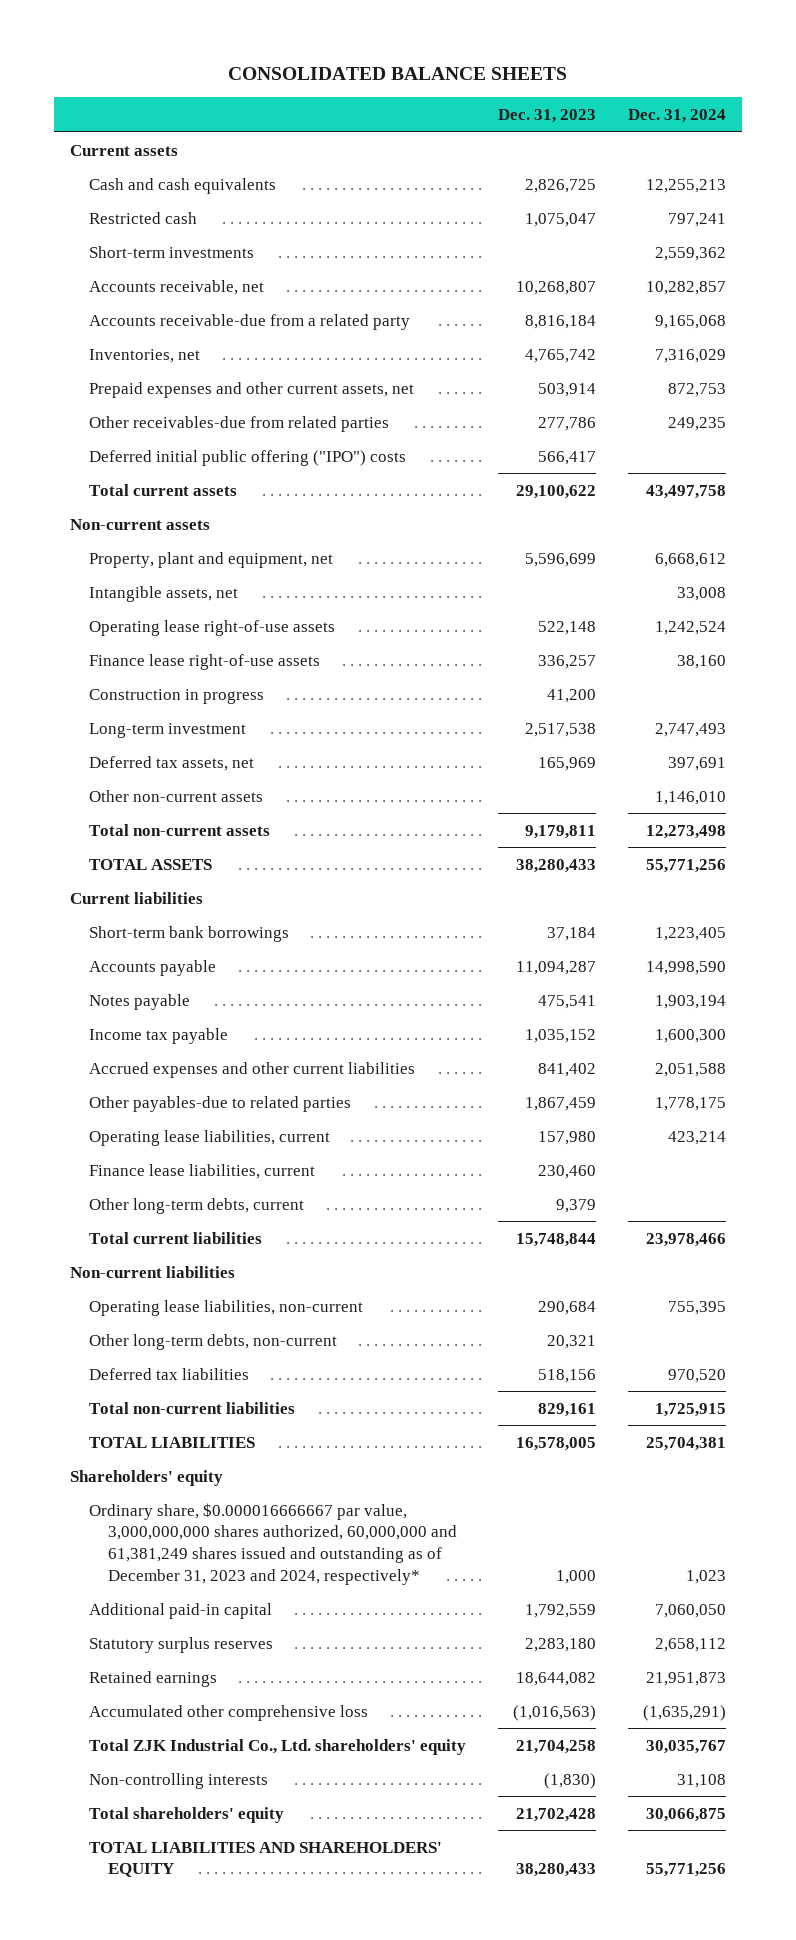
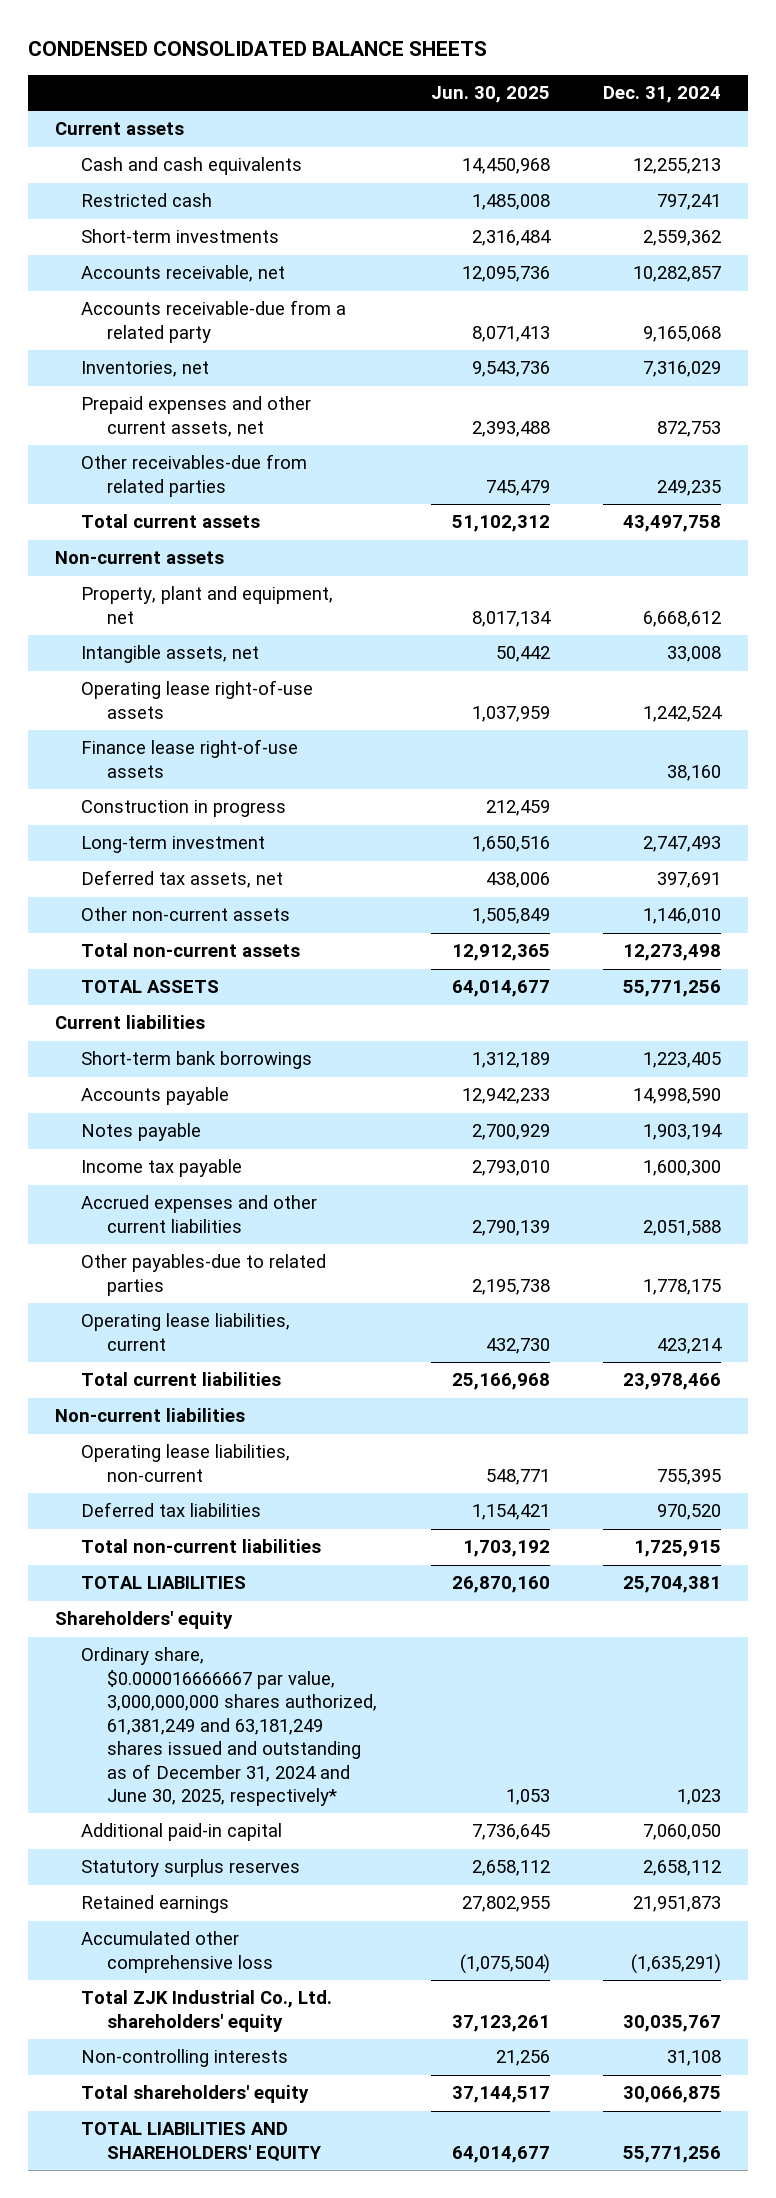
[228,67,568,81] CONSOLIDATED BALANCE SHEETS -> [27,41,487,57] CONDENSED CONSOLIDATED BALANCE SHEETS
[497,109,596,124] Dec. 31, 2023 -> none
none -> [430,85,550,103] Jun. 30, 2025
[88,449,406,466] Deferred initial public offering ("IPO") costs -> none
[88,1163,315,1179] Finance lease liabilities, current -> none
[88,1197,304,1214] Other long-term debts, current -> none
[88,1333,337,1350] Other long-term debts, non-current -> none
[88,1502,457,1585] Ordinary share, $0.000016666667 par value, 3,000,000,000 shares authorized, 60,000,000 and 61,381,249 shares issued and outstanding as of December 31, 2023 and 2024, respectively* -> [80,1647,378,1807] Ordinary share, $0.000016666667 par value, 3,000,000,000 shares authorized, 61,381,249 and 63,181,249 shares issued and outstanding as of December 31, 2024 and June 30, 2025, respectively*

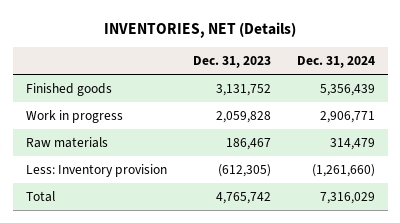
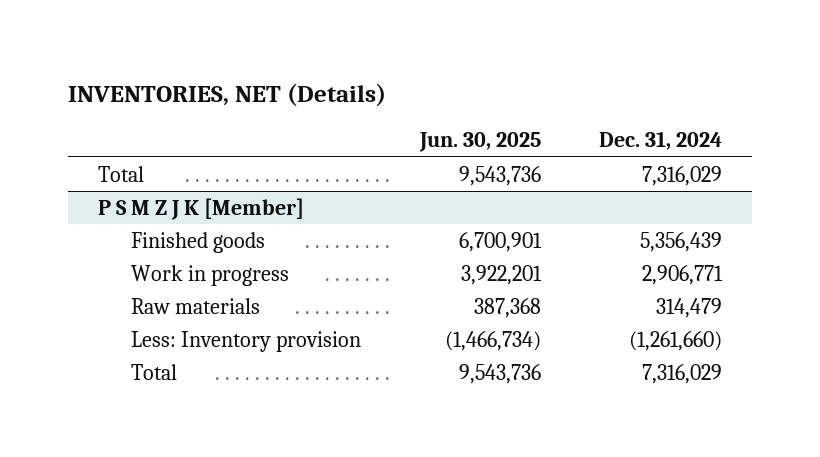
[192,56,271,69] Dec. 31, 2023 -> none
none -> [418,132,541,153] Jun. 30, 2025
none -> [97,166,144,183] Total
none -> [97,198,304,221] P S M Z J K [Member]

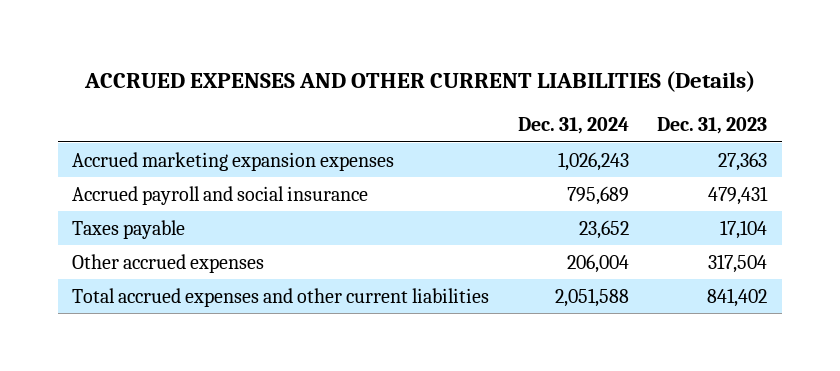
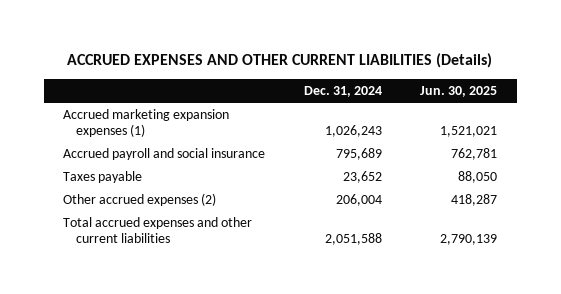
[657,117,768,135] Dec. 31, 2023 -> none
none -> [420,86,498,98] Jun. 30, 2025
[72,151,395,171] Accrued marketing expansion expenses -> [63,108,230,138] Accrued marketing expansion expenses (1)
[72,253,265,273] Other accrued expenses -> [63,192,217,206] Other accrued expenses (2)

